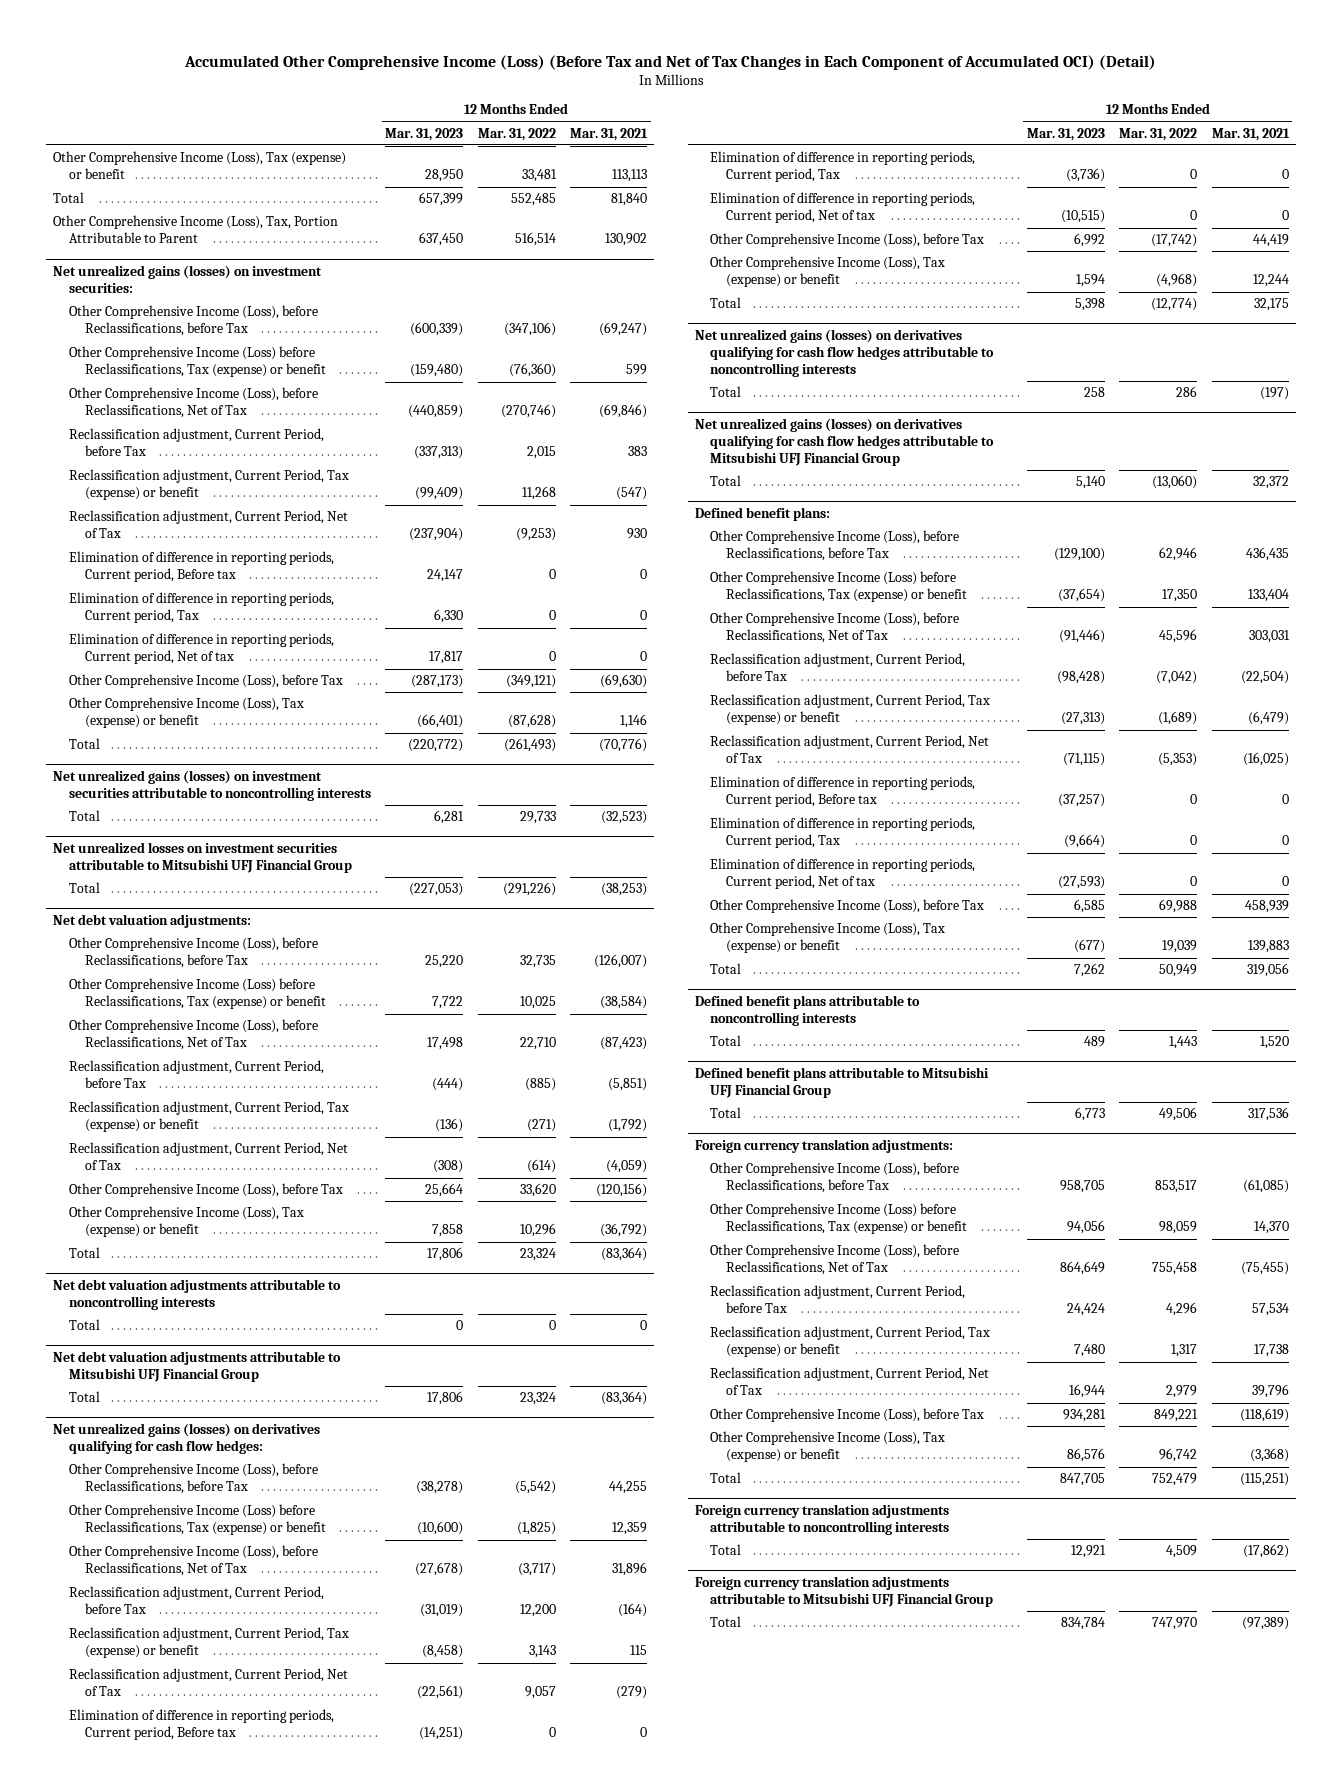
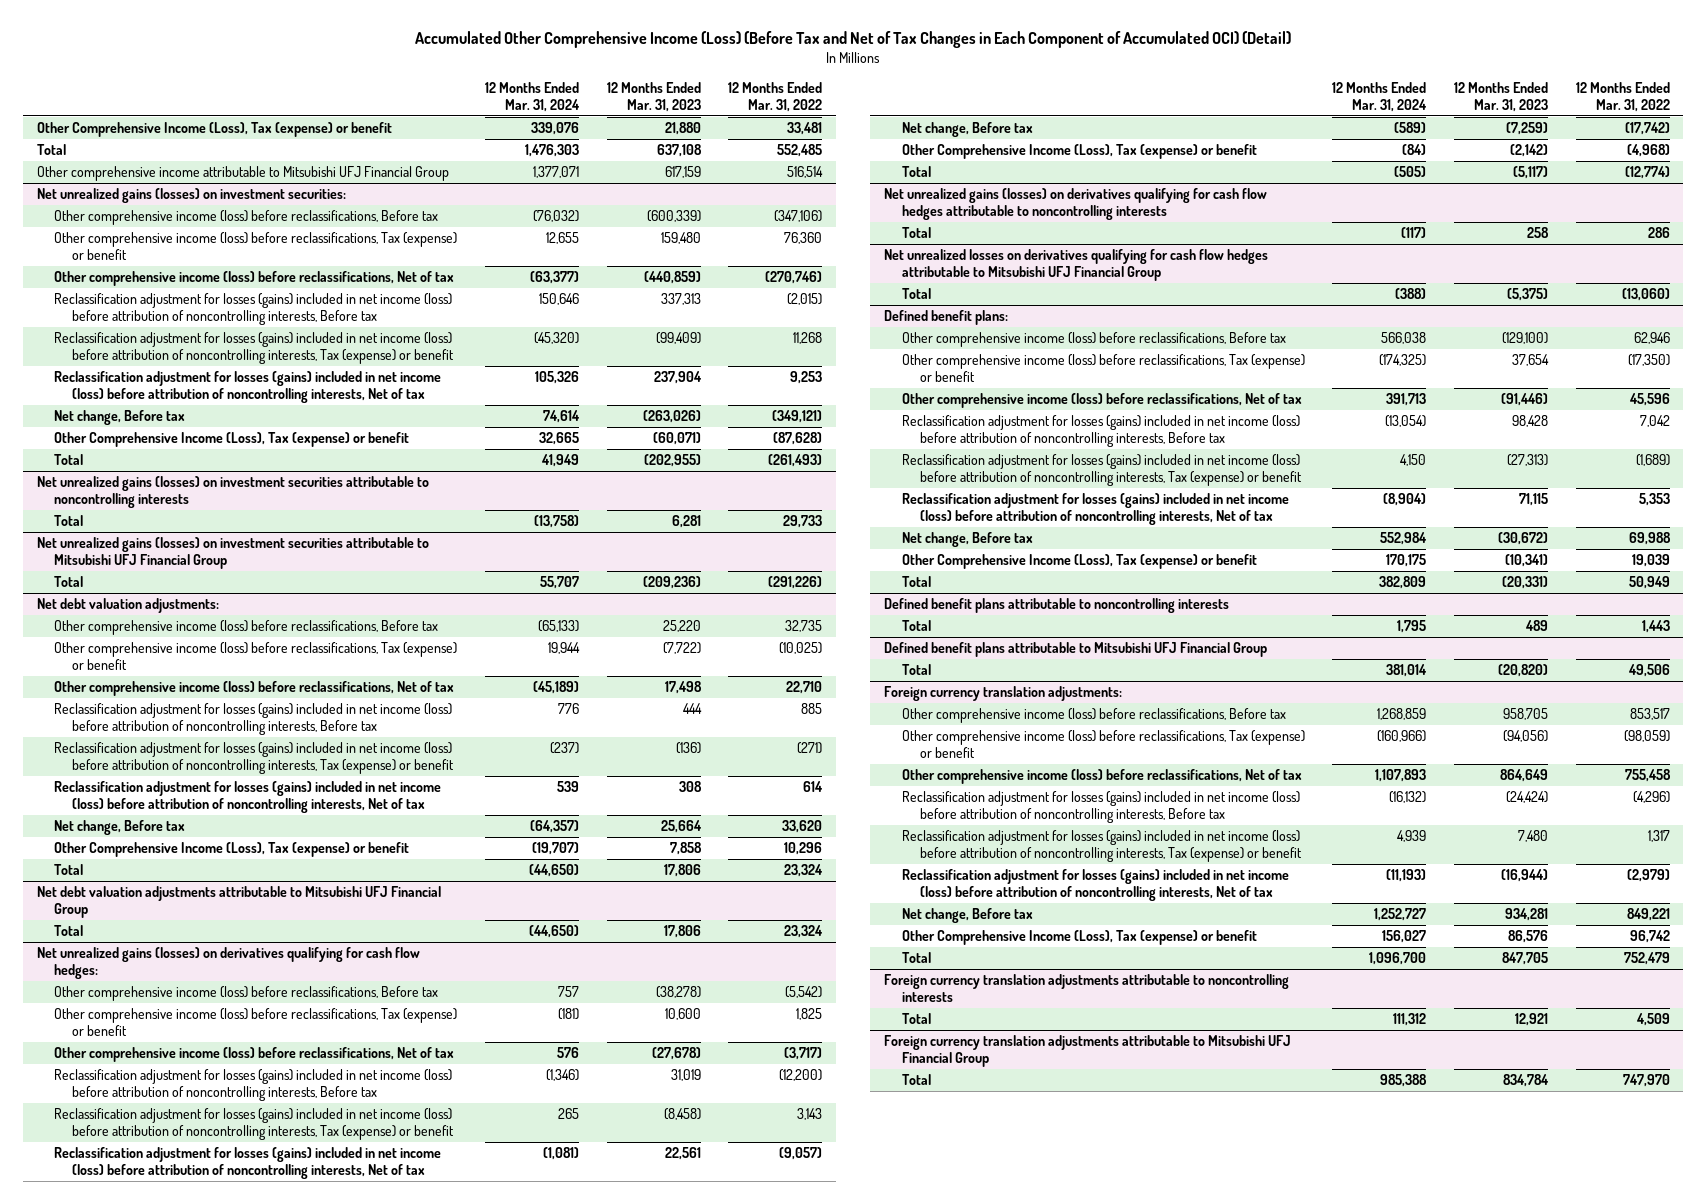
[570,127,649,141] Mar. 31, 2021 -> none
none -> [484,81,580,112] 12 Months Ended Mar. 31, 2024
[425,169,464,183] 28,950 -> [664,122,701,136] 21,880
[419,192,464,207] 657,399 -> [656,144,702,158] 637,108
[53,215,339,244] Other Comprehensive Income (Loss), Tax, Portion Attributable to Parent -> [36,166,449,182] Other comprehensive income attributable to Mitsubishi UFJ Financial Group
[419,232,464,247] 637,450 -> [664,166,701,179] 617,159
[69,551,335,583] Elimination of difference in reporting periods, Current period, Before tax -> none
[69,592,335,624] Elimination of difference in reporting periods, Current period, Tax -> none
[69,633,335,665] Elimination of difference in reporting periods, Current period, Net of tax -> none
[69,305,319,337] Other Comprehensive Income (Loss), before Reclassifications, before Tax -> [54,210,439,226] Other comprehensive income (loss) before reclassifications, Before tax
[69,346,326,378] Other Comprehensive Income (Loss) before Reclassifications, Tax (expense) or benefit -> [54,232,458,261] Other comprehensive income (loss) before reclassifications, Tax (expense) or benefit
[410,364,464,378] (159,480) -> [660,232,701,245] 159,480
[508,363,556,378] (76,360) -> [784,232,823,245] 76,360
[69,387,319,419] Other Comprehensive Income (Loss), before Reclassifications, Net of Tax -> [54,271,455,287] Other comprehensive income (loss) before reclassifications, Net of tax
[69,428,325,457] Reclassification adjustment, Current Period, before Tax -> [54,293,453,326] Reclassification adjustment for losses (gains) included in net income (loss) before attribution of noncontrolling interests, Before tax
[414,446,464,460] (337,313) -> [660,293,701,306] 337,313
[526,446,556,460] 2,015 -> [787,293,823,306] (2,015)
[69,469,350,501] Reclassification adjustment, Current Period, Tax (expense) or benefit -> [54,332,455,365] Reclassification adjustment for losses (gains) included in net income (loss) before attribution of noncontrolling interests, Tax (expense) or benefit
[69,510,349,539] Reclassification adjustment, Current Period, Net of Tax -> [54,371,442,404] Reclassification adjustment for losses (gains) included in net income (loss) before attribution of noncontrolling interests, Net of tax
[409,528,464,542] (237,904) -> [653,371,702,385] 237,904
[515,528,556,542] (9,253) -> [790,371,823,385] 9,253
[69,674,344,689] Other Comprehensive Income (Loss), before Tax -> [54,410,186,426] Net change, Before tax
[411,675,464,689] (287,173) -> [642,410,701,424] (263,026)
[417,714,464,729] (66,401) -> [652,432,701,446] (60,071)
[408,739,464,753] (220,772) -> [643,454,701,468] (202,955)
[53,841,353,873] Net unrealized losses on investment securities attributable to Mitsubishi UFJ Financial Group -> [36,537,429,570] Net unrealized gains (losses) on investment securities attributable to Mitsubishi UFJ Financial Group
[409,883,464,897] (227,053) -> [642,576,701,590] (209,236)
[69,937,319,969] Other Comprehensive Income (Loss), before Reclassifications, before Tax -> [54,620,439,636] Other comprehensive income (loss) before reclassifications, Before tax
[69,978,326,1010] Other Comprehensive Income (Loss) before Reclassifications, Tax (expense) or benefit -> [54,642,458,671] Other comprehensive income (loss) before reclassifications, Tax (expense) or benefit
[432,996,464,1010] 7,722 -> [662,642,701,655] (7,722)
[519,996,556,1010] 10,025 -> [779,642,823,655] (10,025)
[69,1019,319,1051] Other Comprehensive Income (Loss), before Reclassifications, Net of Tax -> [54,681,455,697] Other comprehensive income (loss) before reclassifications, Net of tax
[69,1060,325,1089] Reclassification adjustment, Current Period, before Tax -> [54,703,453,736] Reclassification adjustment for losses (gains) included in net income (loss) before attribution of noncontrolling interests, Before tax
[432,1078,464,1092] (444) -> [682,703,702,715] 444
[524,1078,556,1092] (885) -> [801,703,823,715] 885
[69,1101,350,1133] Reclassification adjustment, Current Period, Tax (expense) or benefit -> [54,742,455,775] Reclassification adjustment for losses (gains) included in net income (loss) before attribution of noncontrolling interests, Tax (expense) or benefit
[69,1142,349,1171] Reclassification adjustment, Current Period, Net of Tax -> [54,781,442,814] Reclassification adjustment for losses (gains) included in net income (loss) before attribution of noncontrolling interests, Net of tax
[433,1160,464,1174] (308) -> [678,781,702,793] 308
[526,1159,556,1174] (614) -> [803,781,824,793] 614
[69,1183,344,1198] Other Comprehensive Income (Loss), before Tax -> [54,820,186,836] Net change, Before tax
[53,1278,342,1310] Net debt valuation adjustments attributable to noncontrolling interests -> none
[69,1319,101,1331] Total -> none
[69,1709,335,1741] Elimination of difference in reporting periods, Current period, Before tax -> none
[710,151,976,183] Elimination of difference in reporting periods, Current period, Tax -> none
[710,192,976,224] Elimination of difference in reporting periods, Current period, Net of tax -> none
[69,1463,319,1495] Other Comprehensive Income (Loss), before Reclassifications, before Tax -> [54,986,439,1002] Other comprehensive income (loss) before reclassifications, Before tax
[69,1504,326,1536] Other Comprehensive Income (Loss) before Reclassifications, Tax (expense) or benefit -> [54,1008,458,1037] Other comprehensive income (loss) before reclassifications, Tax (expense) or benefit
[417,1521,464,1536] (10,600) -> [664,1008,701,1021] 10,600
[516,1522,556,1536] (1,825) -> [796,1008,823,1021] 1,825
[69,1545,319,1577] Other Comprehensive Income (Loss), before Reclassifications, Net of Tax -> [54,1047,455,1063] Other comprehensive income (loss) before reclassifications, Net of tax
[69,1586,325,1615] Reclassification adjustment, Current Period, before Tax -> [54,1069,453,1102] Reclassification adjustment for losses (gains) included in net income (loss) before attribution of noncontrolling interests, Before tax
[420,1604,464,1618] (31,019) -> [670,1069,701,1082] 31,019
[519,1604,556,1618] 12,200 -> [779,1069,823,1082] (12,200)
[69,1627,350,1659] Reclassification adjustment, Current Period, Tax (expense) or benefit -> [54,1108,455,1141] Reclassification adjustment for losses (gains) included in net income (loss) before attribution of noncontrolling interests, Tax (expense) or benefit
[69,1668,349,1697] Reclassification adjustment, Current Period, Net of Tax -> [54,1147,442,1180] Reclassification adjustment for losses (gains) included in net income (loss) before attribution of noncontrolling interests, Net of tax
[417,1685,464,1700] (22,561) -> [664,1147,701,1161] 22,561
[524,1686,556,1700] 9,057 -> [779,1147,823,1161] (9,057)
[710,233,985,248] Other Comprehensive Income (Loss), before Tax -> [901,122,1033,138] Net change, Before tax
[1073,233,1105,248] 6,992 -> [1505,122,1548,136] (7,259)
[1075,274,1105,288] 1,594 -> [1509,144,1548,158] (2,142)
[1074,298,1105,312] 5,398 -> [1512,166,1548,180] (5,117)
[694,417,995,466] Net unrealized gains (losses) on derivatives qualifying for cash flow hedges attributable to Mitsubishi UFJ Financial Group -> [883,249,1268,282] Net unrealized losses on derivatives qualifying for cash flow hedges attributable to Mitsubishi UFJ Financial Group
[1075,476,1105,490] 5,140 -> [1506,288,1548,302] (5,375)
[710,776,976,808] Elimination of difference in reporting periods, Current period, Before tax -> none
[710,817,976,849] Elimination of difference in reporting periods, Current period, Tax -> none
[710,858,976,890] Elimination of difference in reporting periods, Current period, Net of tax -> none
[710,530,960,562] Other Comprehensive Income (Loss), before Reclassifications, before Tax -> [901,332,1286,348] Other comprehensive income (loss) before reclassifications, Before tax
[710,571,968,603] Other Comprehensive Income (Loss) before Reclassifications, Tax (expense) or benefit -> [901,354,1305,383] Other comprehensive income (loss) before reclassifications, Tax (expense) or benefit
[1057,588,1105,603] (37,654) -> [1511,354,1549,367] 37,654
[1162,589,1198,603] 17,350 -> [1627,354,1670,367] (17,350)
[710,612,960,644] Other Comprehensive Income (Loss), before Reclassifications, Net of Tax -> [901,393,1302,409] Other comprehensive income (loss) before reclassifications, Net of tax
[710,653,966,682] Reclassification adjustment, Current Period, before Tax -> [901,415,1300,448] Reclassification adjustment for losses (gains) included in net income (loss) before attribution of noncontrolling interests, Before tax
[1056,671,1105,685] (98,428) -> [1511,415,1548,428] 98,428
[1156,671,1198,685] (7,042) -> [1639,415,1670,428] 7,042
[710,694,991,726] Reclassification adjustment, Current Period, Tax (expense) or benefit -> [901,454,1302,487] Reclassification adjustment for losses (gains) included in net income (loss) before attribution of noncontrolling interests, Tax (expense) or benefit
[710,735,990,764] Reclassification adjustment, Current Period, Net of Tax -> [901,493,1289,526] Reclassification adjustment for losses (gains) included in net income (loss) before attribution of noncontrolling interests, Net of tax
[1062,753,1105,767] (71,115) -> [1518,493,1548,507] 71,115
[1158,753,1198,767] (5,353) -> [1638,493,1670,507] 5,353
[710,899,985,914] Other Comprehensive Income (Loss), before Tax -> [901,532,1033,548] Net change, Before tax
[1073,899,1105,914] 6,585 -> [1497,532,1548,546] (30,672)
[1073,939,1105,954] (677) -> [1504,554,1548,568] (10,341)
[1073,963,1105,978] 7,262 -> [1501,576,1548,590] (20,331)
[1074,1107,1105,1122] 6,773 -> [1497,664,1548,678] (20,820)
[710,1162,960,1194] Other Comprehensive Income (Loss), before Reclassifications, before Tax -> [901,708,1286,724] Other comprehensive income (loss) before reclassifications, Before tax
[710,1203,968,1235] Other Comprehensive Income (Loss) before Reclassifications, Tax (expense) or benefit -> [901,730,1305,759] Other comprehensive income (loss) before reclassifications, Tax (expense) or benefit
[1066,1220,1105,1235] 94,056 -> [1502,730,1548,743] (94,056)
[1159,1221,1198,1235] 98,059 -> [1623,730,1670,743] (98,059)
[710,1244,960,1276] Other Comprehensive Income (Loss), before Reclassifications, Net of Tax -> [901,769,1302,785] Other comprehensive income (loss) before reclassifications, Net of tax
[710,1285,966,1314] Reclassification adjustment, Current Period, before Tax -> [901,791,1300,824] Reclassification adjustment for losses (gains) included in net income (loss) before attribution of noncontrolling interests, Before tax
[1066,1303,1105,1317] 24,424 -> [1505,791,1548,804] (24,424)
[1166,1302,1198,1317] 4,296 -> [1632,791,1670,804] (4,296)
[710,1326,991,1358] Reclassification adjustment, Current Period, Tax (expense) or benefit -> [901,830,1302,863] Reclassification adjustment for losses (gains) included in net income (loss) before attribution of noncontrolling interests, Tax (expense) or benefit
[710,1367,990,1396] Reclassification adjustment, Current Period, Net of Tax -> [901,869,1289,902] Reclassification adjustment for losses (gains) included in net income (loss) before attribution of noncontrolling interests, Net of tax
[1068,1384,1105,1399] 16,944 -> [1500,869,1548,883] (16,944)
[1166,1385,1198,1399] 2,979 -> [1626,869,1670,883] (2,979)
[710,1408,985,1423] Other Comprehensive Income (Loss), before Tax -> [901,908,1033,924] Net change, Before tax

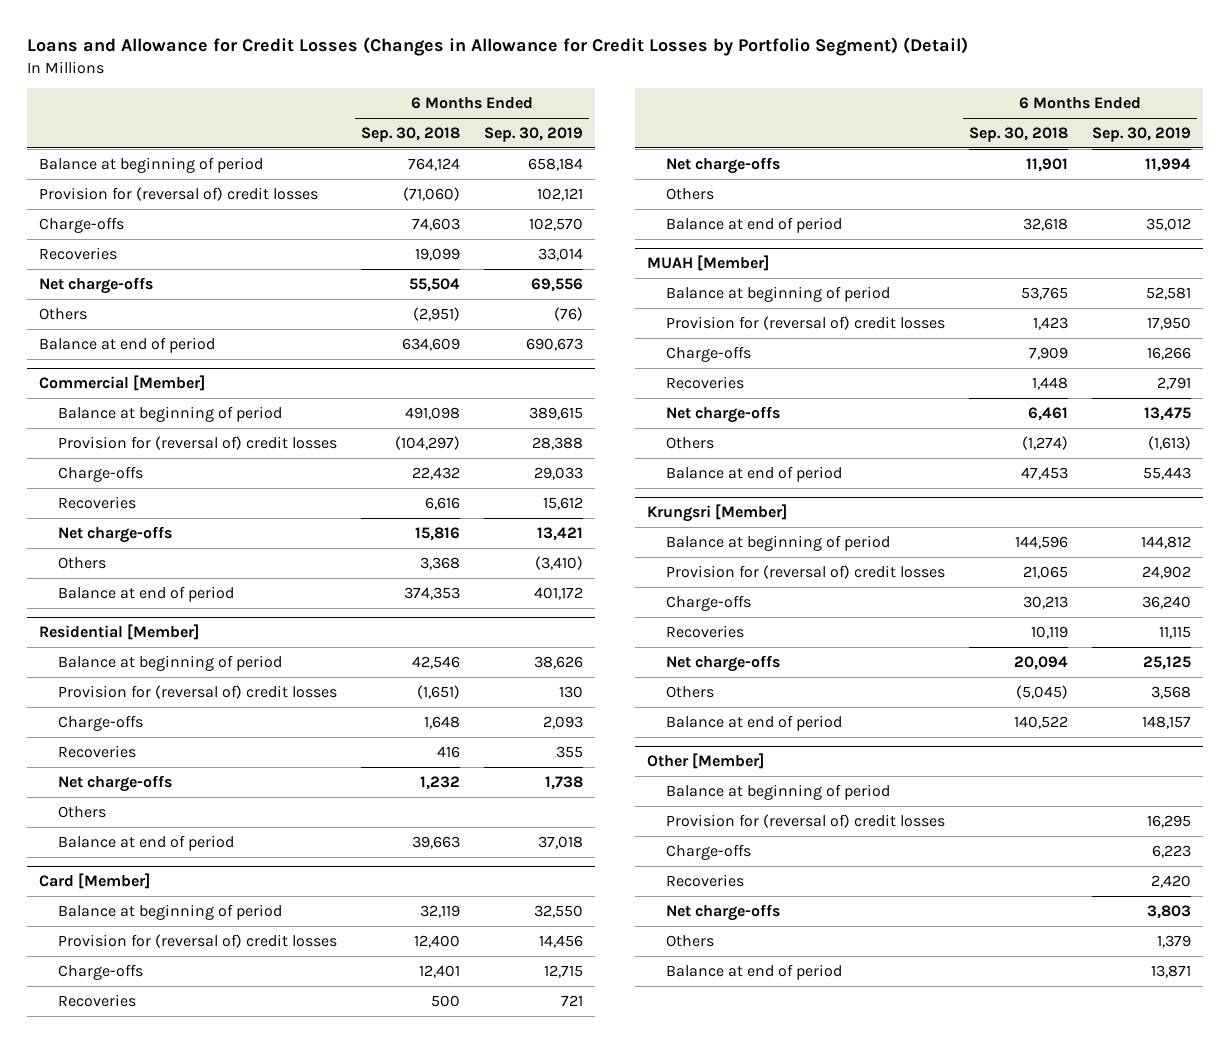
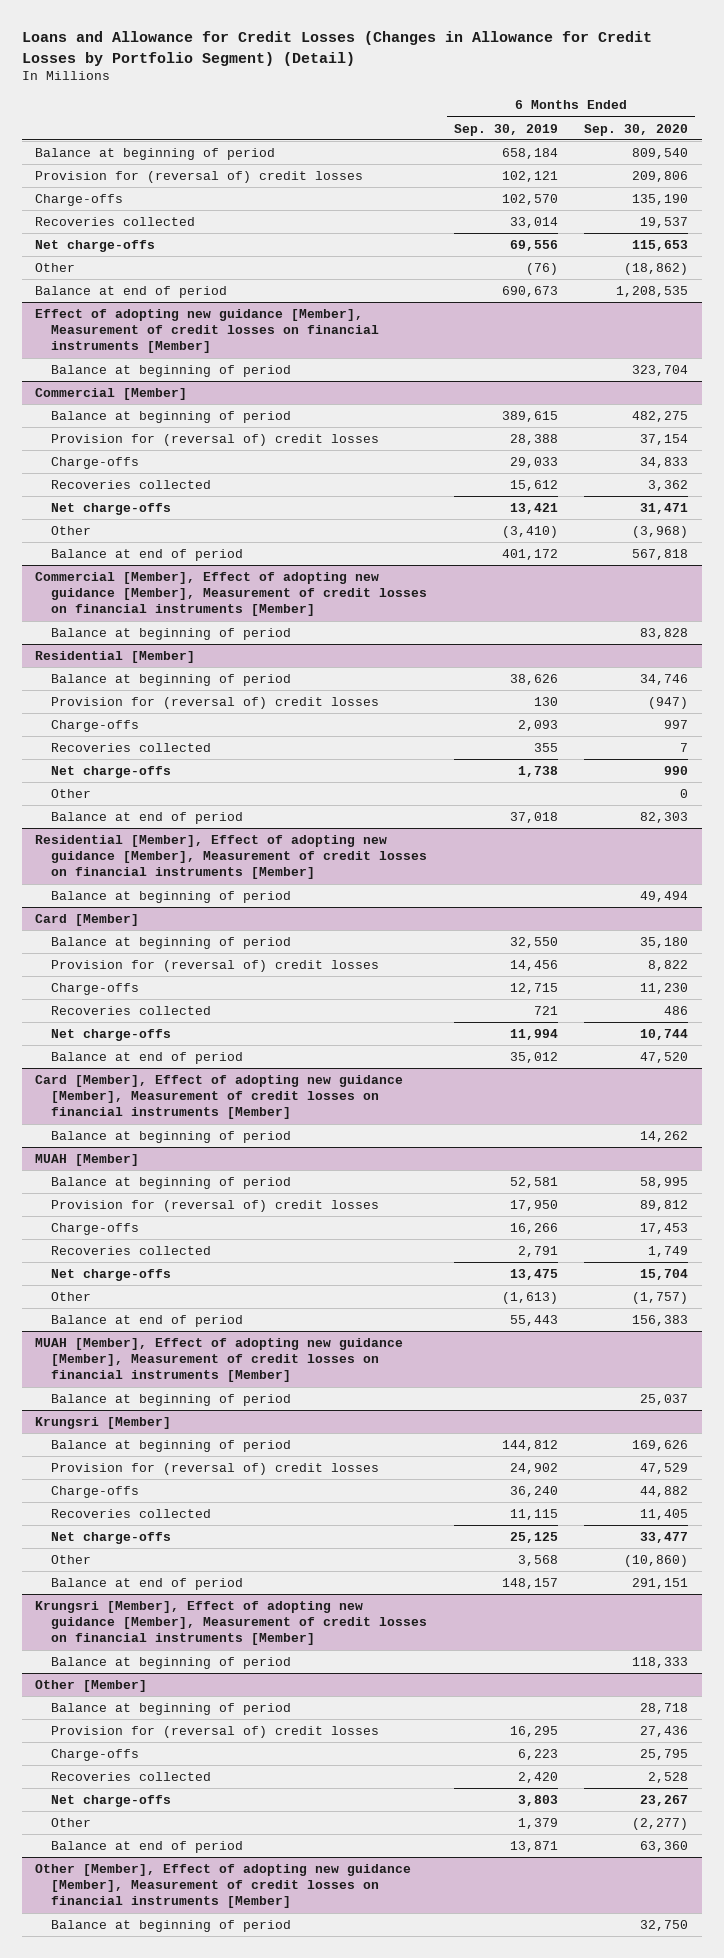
[360,126,460,142] Sep. 30, 2018 -> none
none -> [584,123,689,136] Sep. 30, 2020
[38,246,117,260] Recoveries -> [35,216,196,226] Recoveries collected
[38,307,87,320] Others -> [35,262,76,272] Other
none -> [35,308,380,354] Effect of adopting new guidance [Member], Measurement of credit losses on financial instruments [Member]
none -> [51,364,292,377] Balance at beginning of period
[57,495,136,509] Recoveries -> [51,479,212,489] Recoveries collected
[57,556,106,569] Others -> [51,525,92,535] Other
none -> [35,571,428,617] Commercial [Member], Effect of adopting new guidance [Member], Measurement of credit losses on financial instruments [Member]
none -> [51,627,292,640] Balance at beginning of period
[57,744,136,758] Recoveries -> [51,742,212,752] Recoveries collected
[57,805,106,818] Others -> [51,788,92,798] Other
none -> [35,834,428,880] Residential [Member], Effect of adopting new guidance [Member], Measurement of credit losses on financial instruments [Member]
none -> [51,890,292,903] Balance at beginning of period
[57,993,136,1007] Recoveries -> [51,1005,212,1015] Recoveries collected
[666,187,715,200] Others -> none
none -> [35,1074,404,1120] Card [Member], Effect of adopting new guidance [Member], Measurement of credit losses on financial instruments [Member]
none -> [51,1130,292,1143] Balance at beginning of period
[666,375,745,389] Recoveries -> [51,1245,212,1255] Recoveries collected
[666,436,715,449] Others -> [51,1291,92,1301] Other
none -> [35,1337,404,1383] MUAH [Member], Effect of adopting new guidance [Member], Measurement of credit losses on financial instruments [Member]
none -> [51,1393,292,1406] Balance at beginning of period
[666,624,745,638] Recoveries -> [51,1508,212,1518] Recoveries collected
[666,685,715,698] Others -> [51,1554,92,1564] Other
none -> [35,1600,428,1646] Krungsri [Member], Effect of adopting new guidance [Member], Measurement of credit losses on financial instruments [Member]
none -> [51,1656,292,1669] Balance at beginning of period
[666,873,745,887] Recoveries -> [51,1771,212,1781] Recoveries collected
[666,934,715,947] Others -> [51,1817,92,1827] Other
none -> [35,1863,412,1909] Other [Member], Effect of adopting new guidance [Member], Measurement of credit losses on financial instruments [Member]
none -> [51,1919,292,1932] Balance at beginning of period

